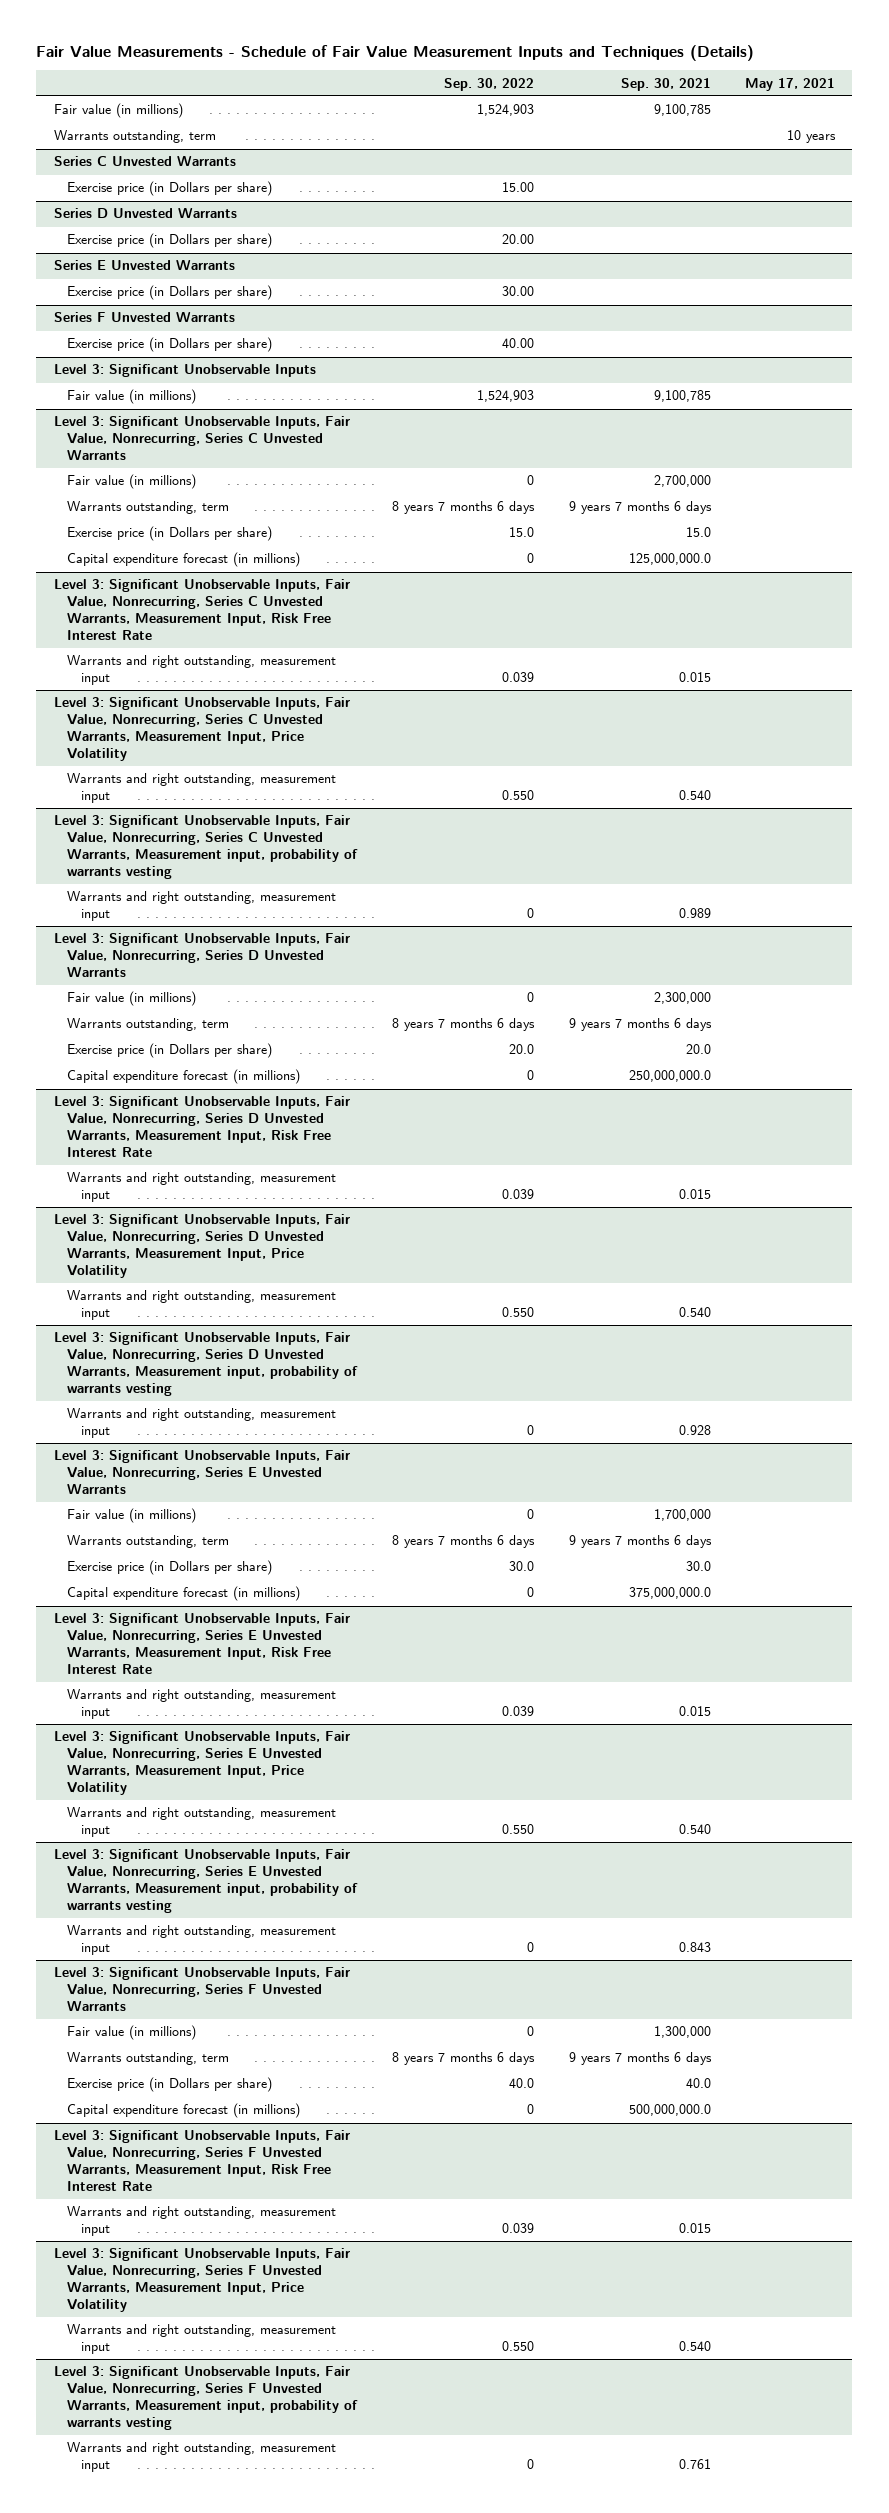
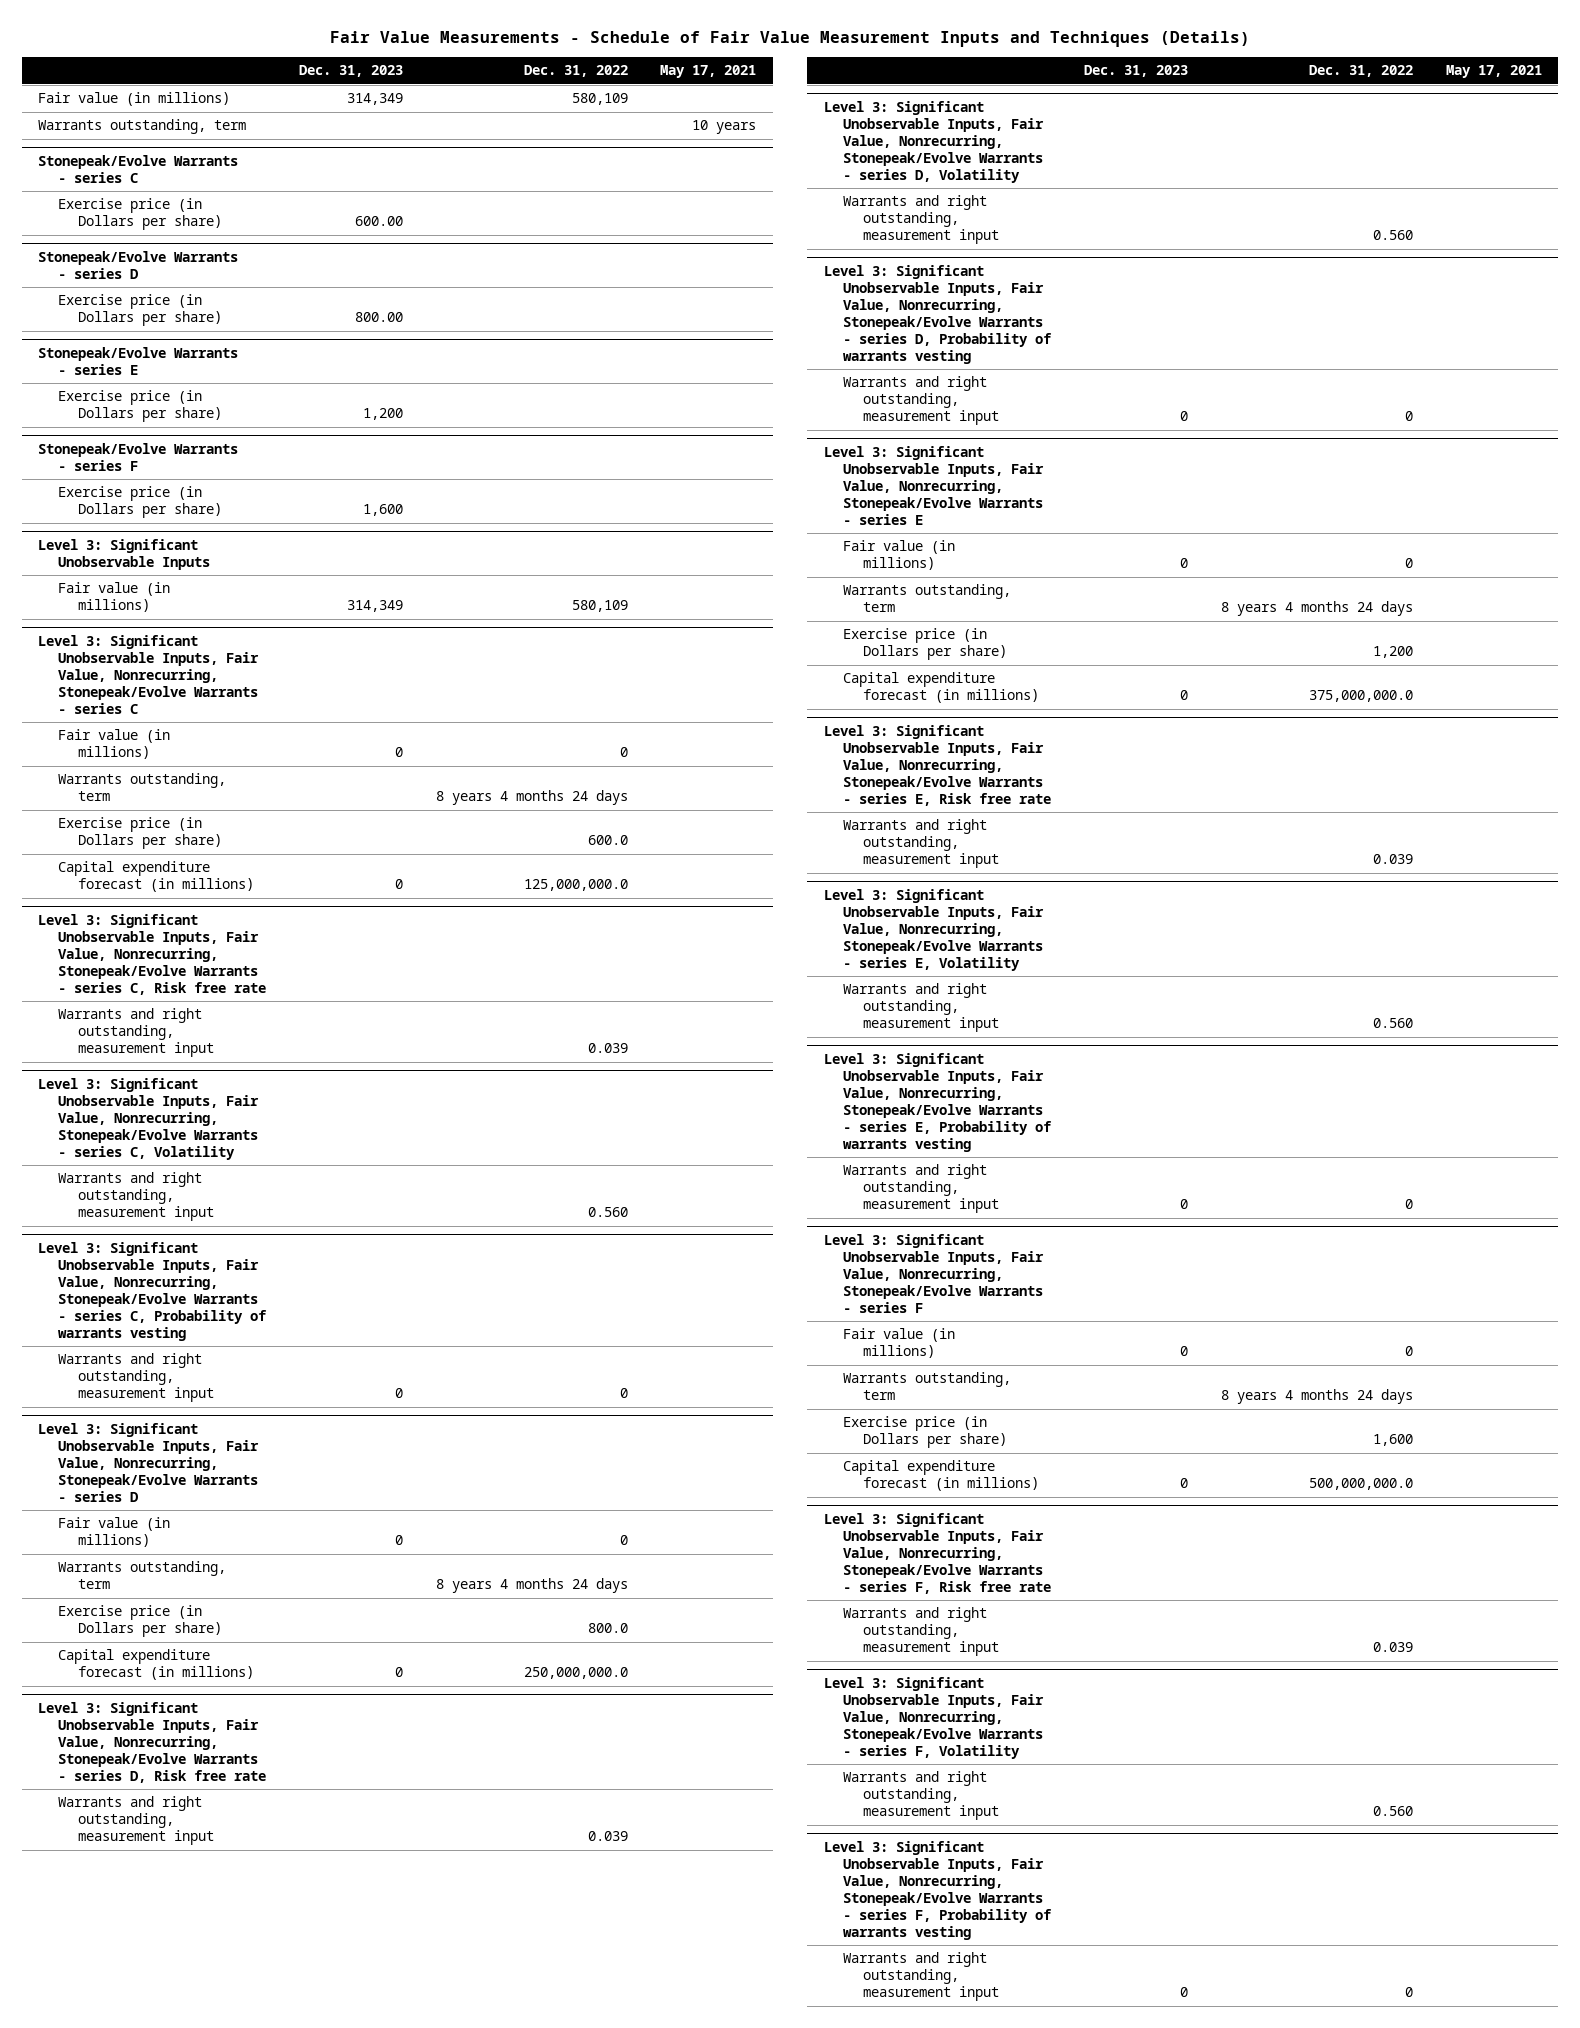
[443,77,534,91] Sep. 30, 2022 -> none
[620,77,711,91] Sep. 30, 2021 -> none
none -> [298,65,403,78] Dec. 31, 2023
none -> [523,65,628,78] Dec. 31, 2022
[53,156,236,167] Series C Unvested Warrants -> [38,154,239,183] Stonepeak/Evolve Warrants - series C
[53,208,237,219] Series D Unvested Warrants -> [38,250,239,279] Stonepeak/Evolve Warrants - series D
[53,260,235,271] Series E Unvested Warrants -> [38,346,239,375] Stonepeak/Evolve Warrants - series E
[53,312,235,323] Series F Unvested Warrants -> [38,442,239,471] Stonepeak/Evolve Warrants - series F
[53,416,350,461] Level 3: Significant Unobservable Inputs, Fair Value, Nonrecurring, Series C Unvested Warrants -> [38,634,259,714] Level 3: Significant Unobservable Inputs, Fair Value, Nonrecurring, Stonepeak/Evolve Warrants - series C
[53,579,350,640] Level 3: Significant Unobservable Inputs, Fair Value, Nonrecurring, Series C Unvested Warrants, Measurement Input, Risk Free Interest Rate -> [38,913,266,995] Level 3: Significant Unobservable Inputs, Fair Value, Nonrecurring, Stonepeak/Evolve Warrants - series C, Risk free rate
[53,697,350,761] Level 3: Significant Unobservable Inputs, Fair Value, Nonrecurring, Series C Unvested Warrants, Measurement Input, Price Volatility -> [38,1077,259,1160] Level 3: Significant Unobservable Inputs, Fair Value, Nonrecurring, Stonepeak/Evolve Warrants - series C, Volatility
[53,815,359,879] Level 3: Significant Unobservable Inputs, Fair Value, Nonrecurring, Series C Unvested Warrants, Measurement input, probability of warrants vesting -> [38,1241,267,1341] Level 3: Significant Unobservable Inputs, Fair Value, Nonrecurring, Stonepeak/Evolve Warrants - series C, Probability of warrants vesting
[53,933,350,978] Level 3: Significant Unobservable Inputs, Fair Value, Nonrecurring, Series D Unvested Warrants -> [38,1422,259,1502] Level 3: Significant Unobservable Inputs, Fair Value, Nonrecurring, Stonepeak/Evolve Warrants - series D
[53,1096,350,1157] Level 3: Significant Unobservable Inputs, Fair Value, Nonrecurring, Series D Unvested Warrants, Measurement Input, Risk Free Interest Rate -> [38,1701,266,1783] Level 3: Significant Unobservable Inputs, Fair Value, Nonrecurring, Stonepeak/Evolve Warrants - series D, Risk free rate
[53,1214,350,1278] Level 3: Significant Unobservable Inputs, Fair Value, Nonrecurring, Series D Unvested Warrants, Measurement Input, Price Volatility -> [823,100,1045,183] Level 3: Significant Unobservable Inputs, Fair Value, Nonrecurring, Stonepeak/Evolve Warrants - series D, Volatility
[53,1332,359,1396] Level 3: Significant Unobservable Inputs, Fair Value, Nonrecurring, Series D Unvested Warrants, Measurement input, probability of warrants vesting -> [823,264,1053,364] Level 3: Significant Unobservable Inputs, Fair Value, Nonrecurring, Stonepeak/Evolve Warrants - series D, Probability of warrants vesting
[53,1450,350,1495] Level 3: Significant Unobservable Inputs, Fair Value, Nonrecurring, Series E Unvested Warrants -> [823,445,1045,525] Level 3: Significant Unobservable Inputs, Fair Value, Nonrecurring, Stonepeak/Evolve Warrants - series E
[53,1613,350,1674] Level 3: Significant Unobservable Inputs, Fair Value, Nonrecurring, Series E Unvested Warrants, Measurement Input, Risk Free Interest Rate -> [823,724,1052,806] Level 3: Significant Unobservable Inputs, Fair Value, Nonrecurring, Stonepeak/Evolve Warrants - series E, Risk free rate
[53,1731,350,1795] Level 3: Significant Unobservable Inputs, Fair Value, Nonrecurring, Series E Unvested Warrants, Measurement Input, Price Volatility -> [823,888,1045,971] Level 3: Significant Unobservable Inputs, Fair Value, Nonrecurring, Stonepeak/Evolve Warrants - series E, Volatility
[53,1849,359,1913] Level 3: Significant Unobservable Inputs, Fair Value, Nonrecurring, Series E Unvested Warrants, Measurement input, probability of warrants vesting -> [823,1052,1053,1152] Level 3: Significant Unobservable Inputs, Fair Value, Nonrecurring, Stonepeak/Evolve Warrants - series E, Probability of warrants vesting
[53,1967,350,2012] Level 3: Significant Unobservable Inputs, Fair Value, Nonrecurring, Series F Unvested Warrants -> [823,1233,1045,1313] Level 3: Significant Unobservable Inputs, Fair Value, Nonrecurring, Stonepeak/Evolve Warrants - series F
[53,2130,350,2191] Level 3: Significant Unobservable Inputs, Fair Value, Nonrecurring, Series F Unvested Warrants, Measurement Input, Risk Free Interest Rate -> [823,1512,1052,1594] Level 3: Significant Unobservable Inputs, Fair Value, Nonrecurring, Stonepeak/Evolve Warrants - series F, Risk free rate
[53,2248,350,2312] Level 3: Significant Unobservable Inputs, Fair Value, Nonrecurring, Series F Unvested Warrants, Measurement Input, Price Volatility -> [823,1676,1045,1759] Level 3: Significant Unobservable Inputs, Fair Value, Nonrecurring, Stonepeak/Evolve Warrants - series F, Volatility
[53,2366,359,2430] Level 3: Significant Unobservable Inputs, Fair Value, Nonrecurring, Series F Unvested Warrants, Measurement input, probability of warrants vesting -> [823,1840,1053,1940] Level 3: Significant Unobservable Inputs, Fair Value, Nonrecurring, Stonepeak/Evolve Warrants - series F, Probability of warrants vesting

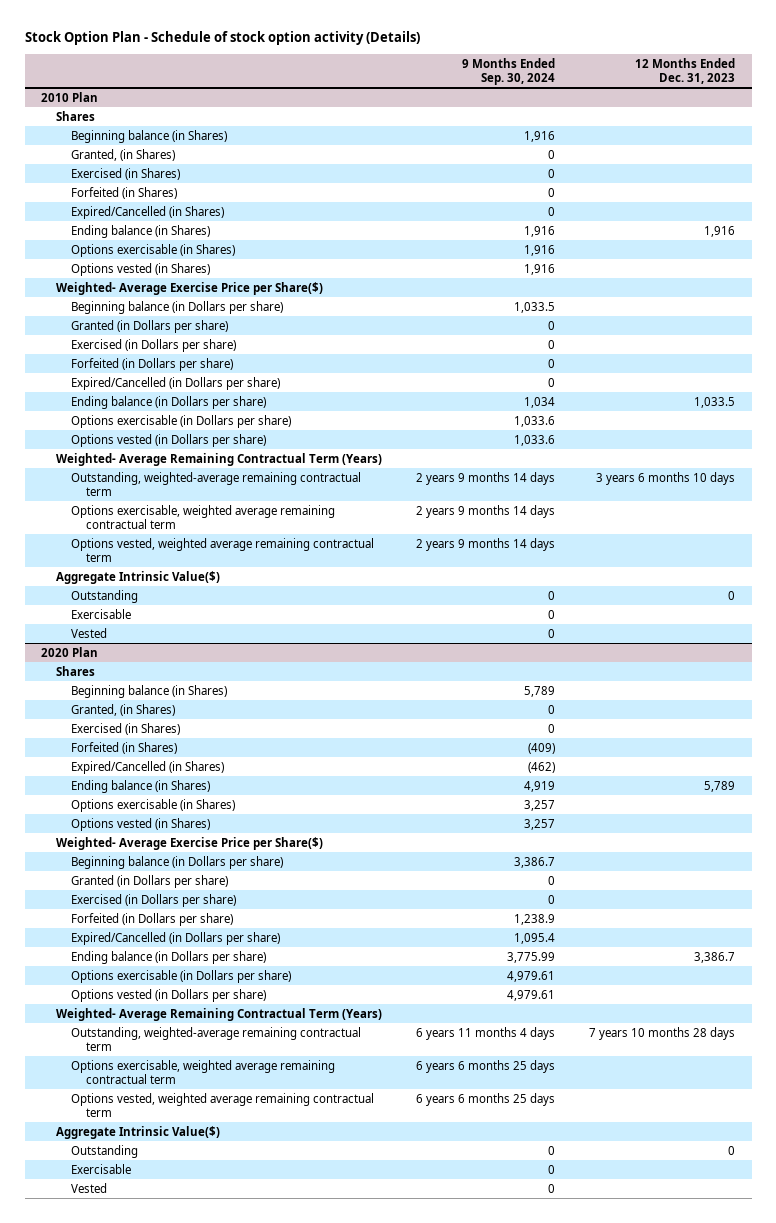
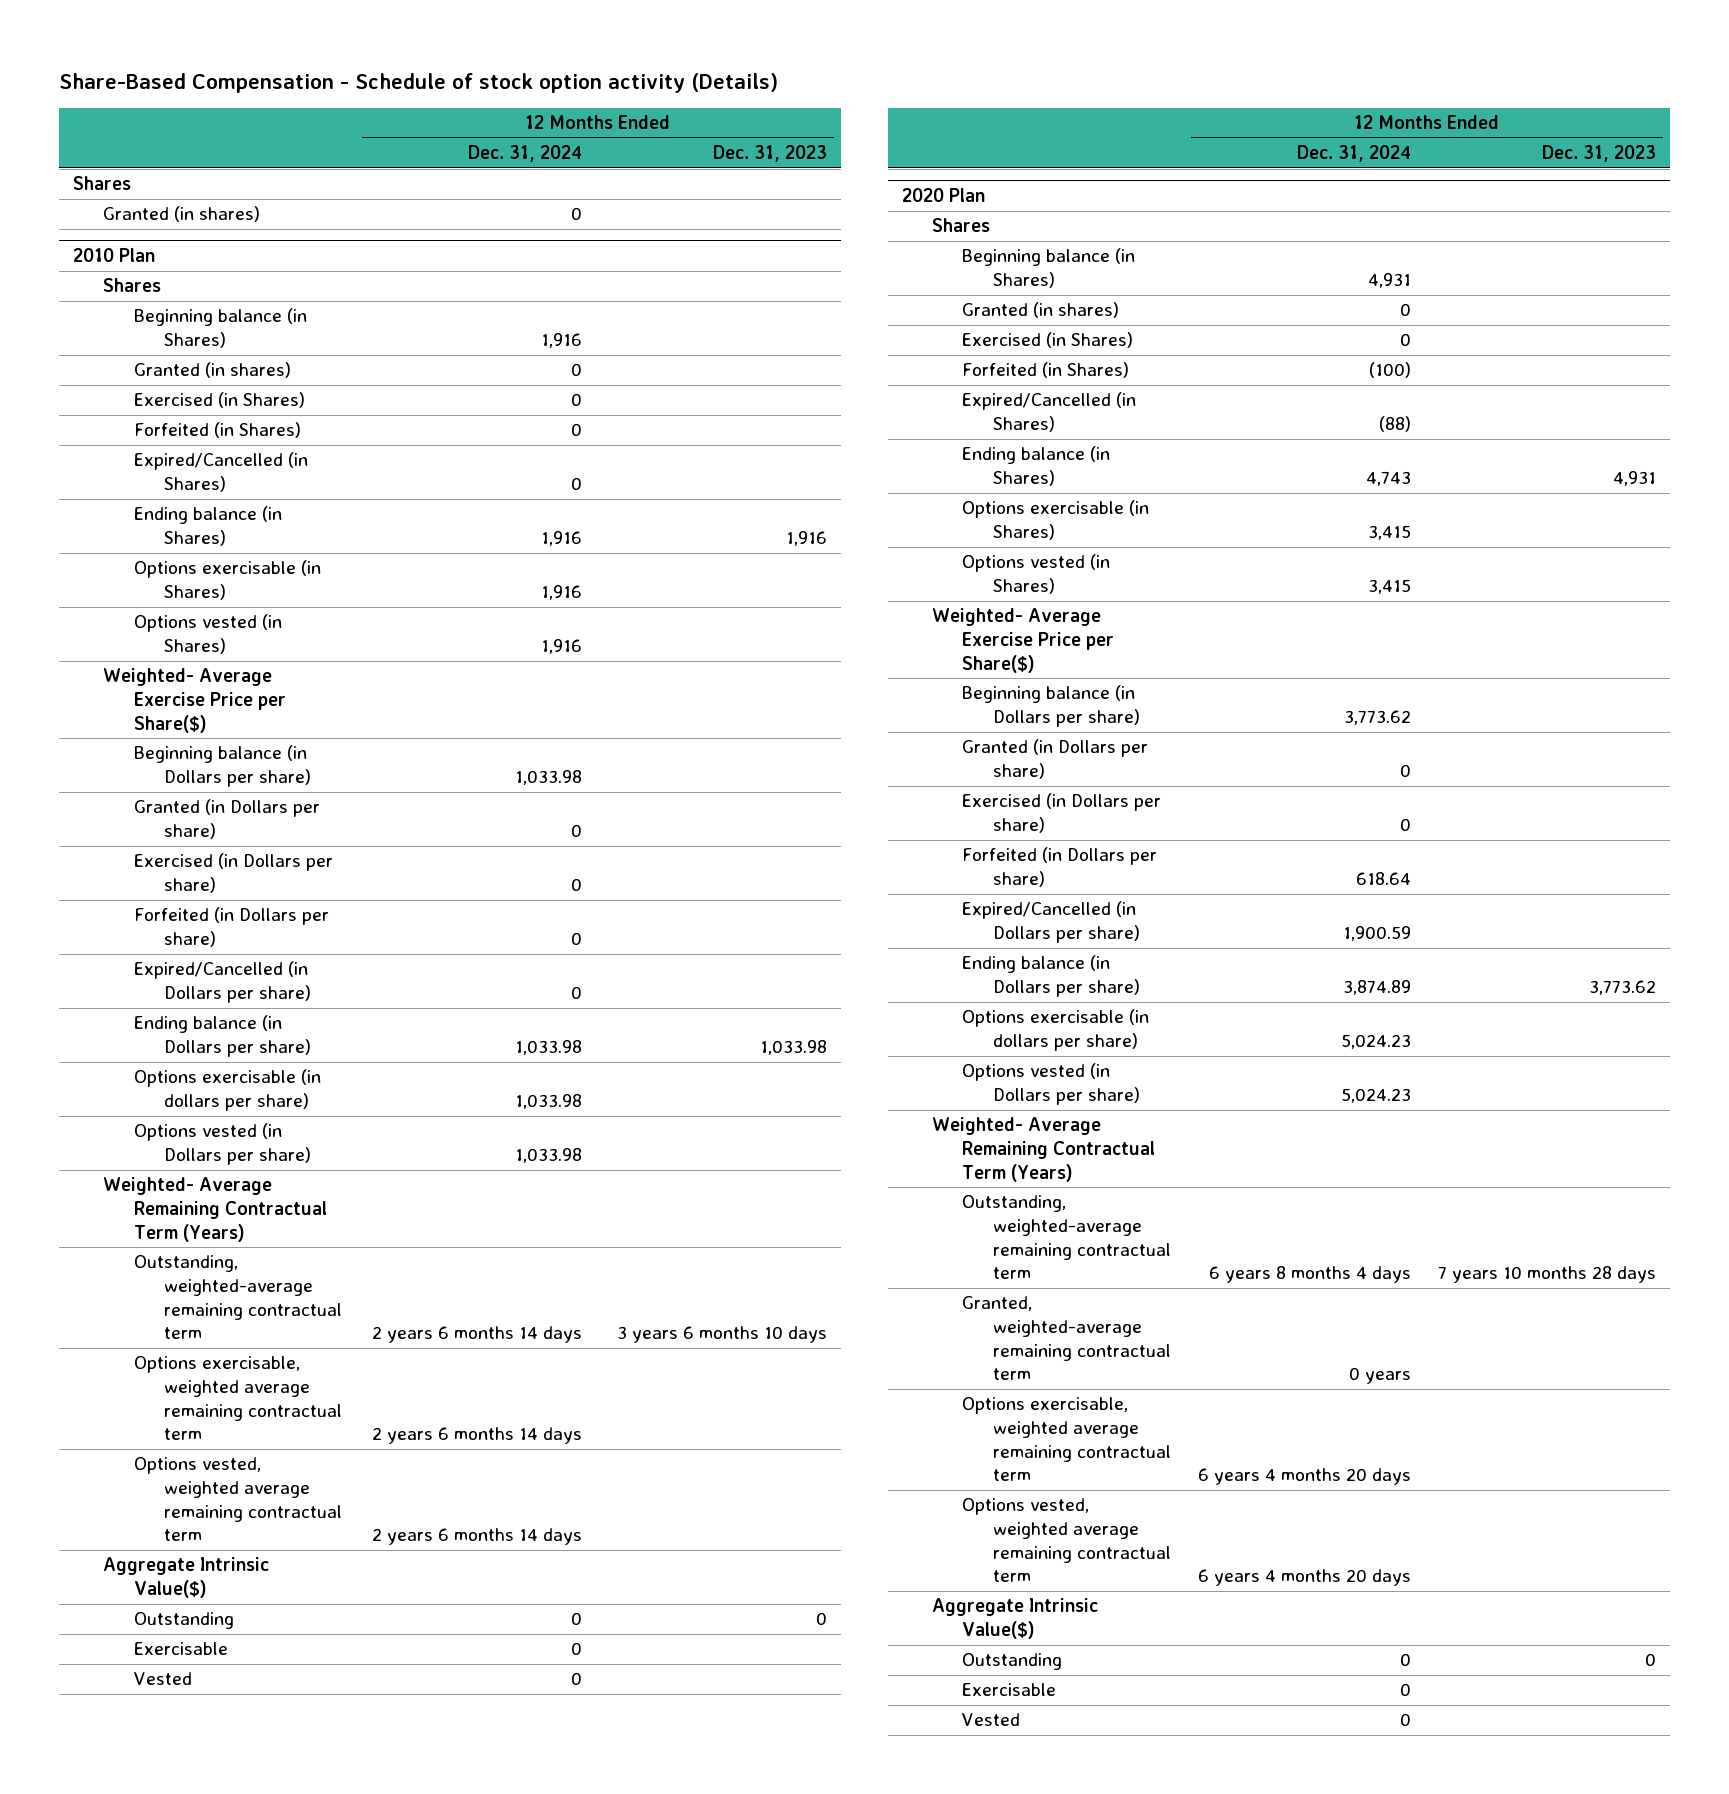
[24,31,420,46] Stock Option Plan - Schedule of stock option activity (Details) -> [59,72,779,93] Share-Based Compensation - Schedule of stock option activity (Details)
[462,57,556,85] 9 Months Ended Sep. 30, 2024 -> none
none -> [468,145,583,163] Dec. 31, 2024
none -> [73,176,132,191] Shares
none -> [103,206,261,223] Granted (in shares)
[71,148,176,161] Granted, (in Shares) -> [133,362,291,379] Granted (in shares)
[693,396,735,408] 1,033.5 -> [760,1040,828,1056] 1,033.98
[71,414,292,428] Options exercisable (in Dollars per share) -> [133,1069,321,1112] Options exercisable (in dollars per share)
[71,703,176,716] Granted, (in Shares) -> [962,302,1120,319] Granted (in shares)
[703,780,735,792] 5,789 -> [1613,471,1657,487] 4,931
[693,951,735,963] 3,386.7 -> [1589,980,1657,996] 3,773.62
[71,969,292,983] Options exercisable (in Dollars per share) -> [962,1009,1150,1052] Options exercisable (in dollars per share)
none -> [962,1296,1171,1381] Granted, weighted-average remaining contractual term

